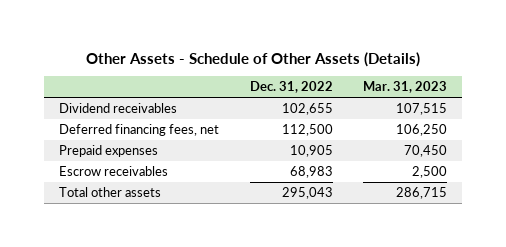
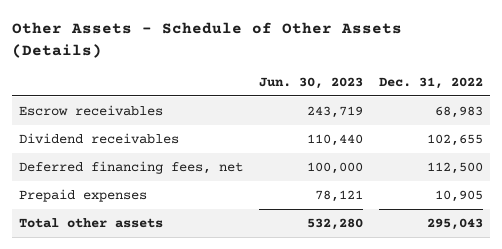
[363,81,448,94] Mar. 31, 2023 -> none
none -> [259,77,364,90] Jun. 30, 2023
[59,165,169,176] Escrow receivables -> [19,104,164,116] Escrow receivables

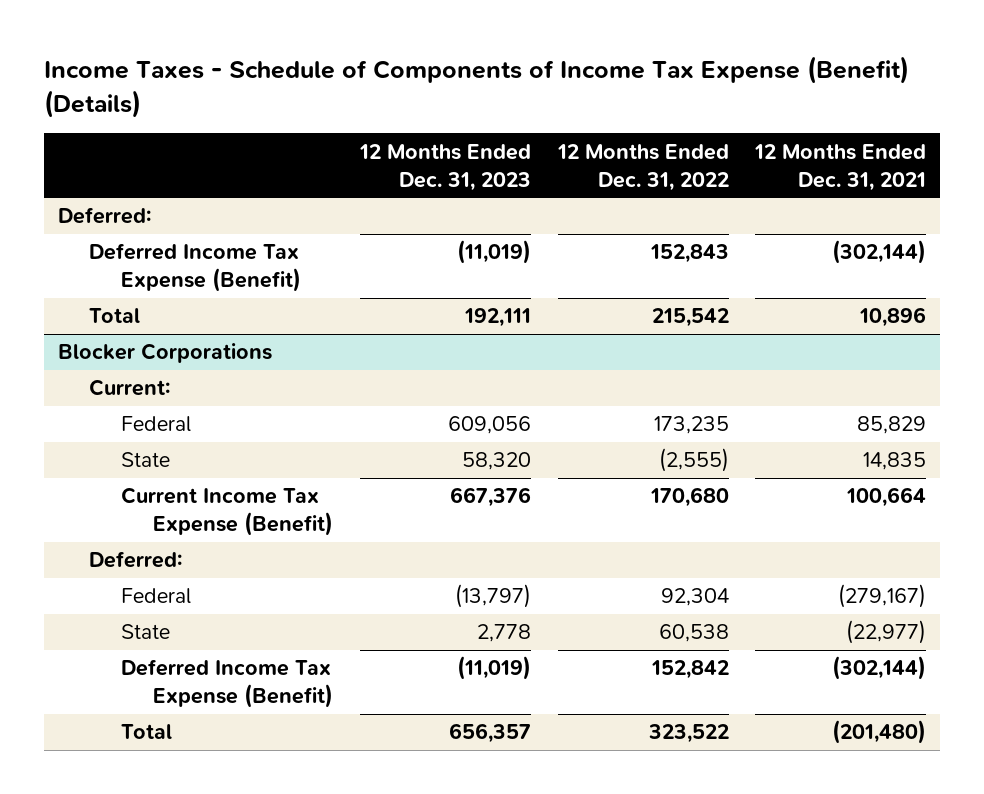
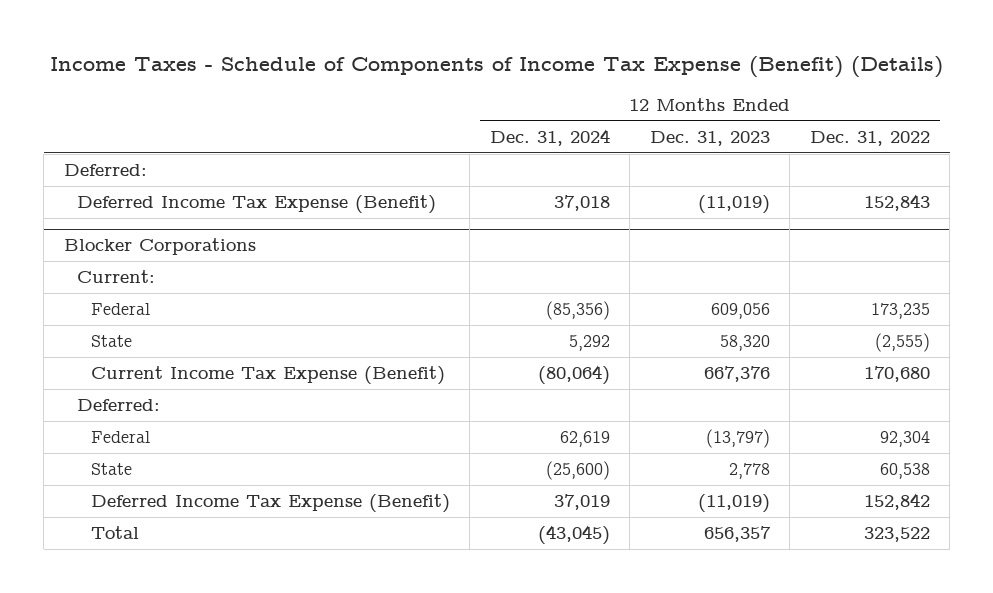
[754,143,927,191] 12 Months Ended Dec. 31, 2021 -> none
none -> [489,128,610,146] Dec. 31, 2024
[89,308,141,324] Total -> none

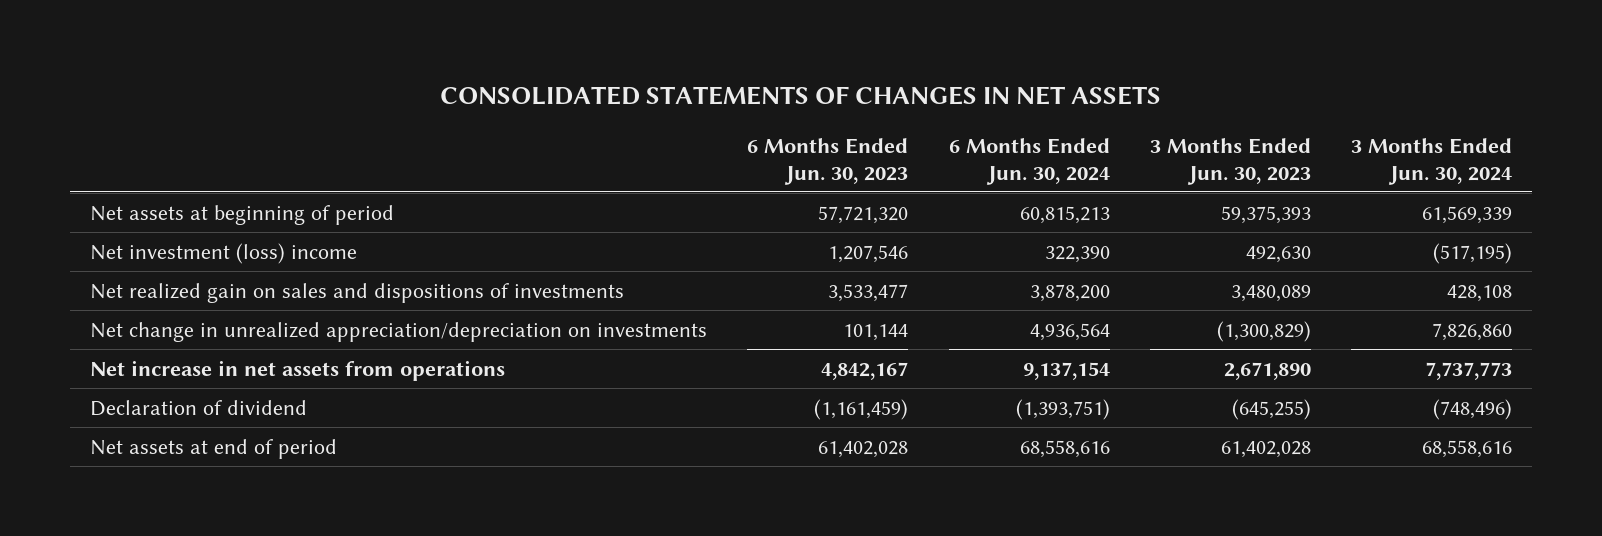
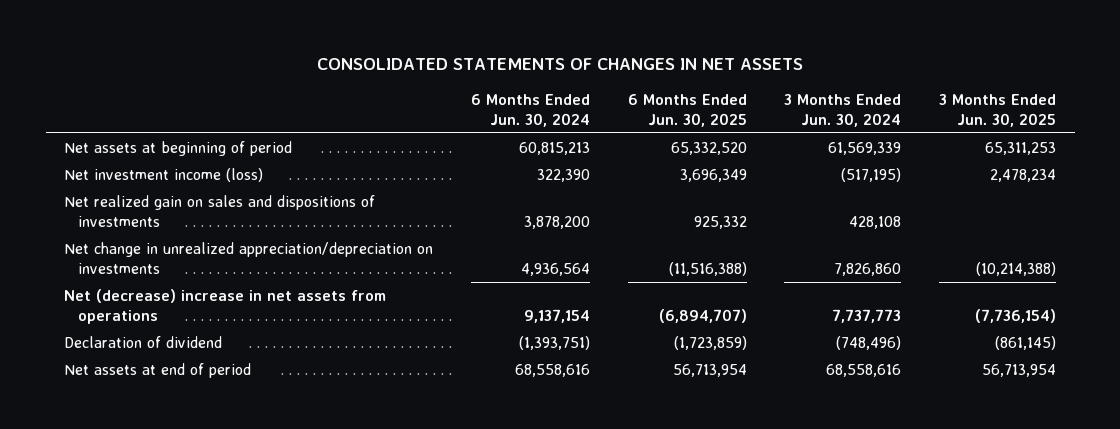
[747,137,909,185] 6 Months Ended Jun. 30, 2023 -> none
[1149,137,1311,185] 3 Months Ended Jun. 30, 2023 -> none
none -> [627,93,747,127] 6 Months Ended Jun. 30, 2025
none -> [938,93,1056,127] 3 Months Ended Jun. 30, 2025
[90,242,358,264] Net investment (loss) income -> [64,167,264,182] Net investment income (loss)
[90,359,506,381] Net increase in net assets from operations -> [64,288,387,324] Net (decrease) increase in net assets from operations

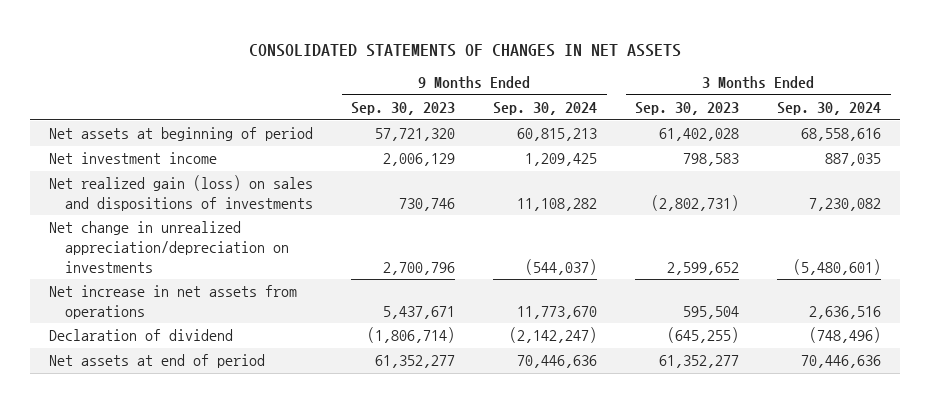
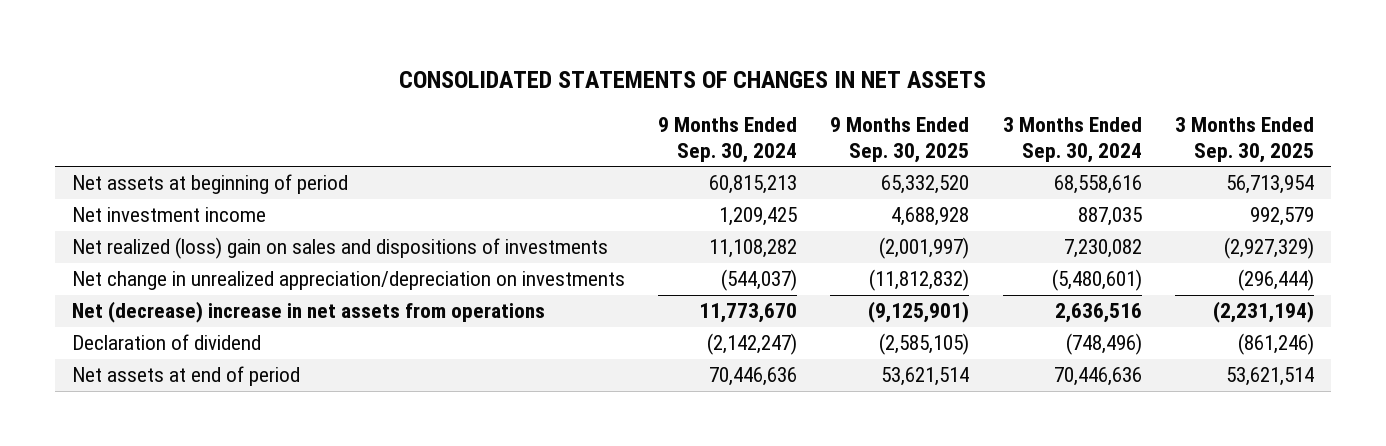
[351,102,456,116] Sep. 30, 2023 -> none
[635,102,740,116] Sep. 30, 2023 -> none
none -> [830,116,970,163] 9 Months Ended Sep. 30, 2025
none -> [1175,116,1315,163] 3 Months Ended Sep. 30, 2025
[49,175,314,212] Net realized gain (loss) on sales and dispositions of investments -> [71,237,608,260] Net realized (loss) gain on sales and dispositions of investments
[49,285,298,320] Net increase in net assets from operations -> [71,301,545,324] Net (decrease) increase in net assets from operations

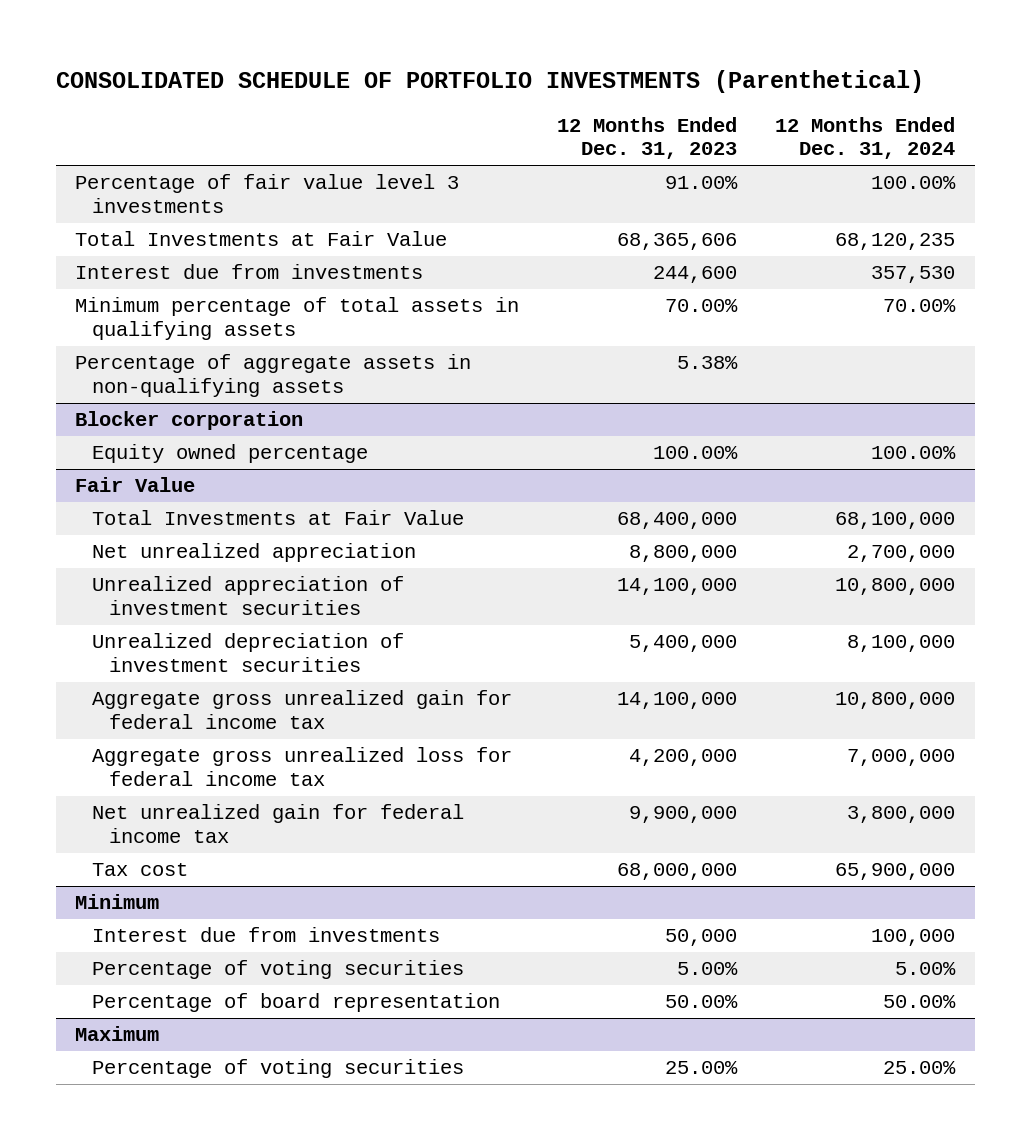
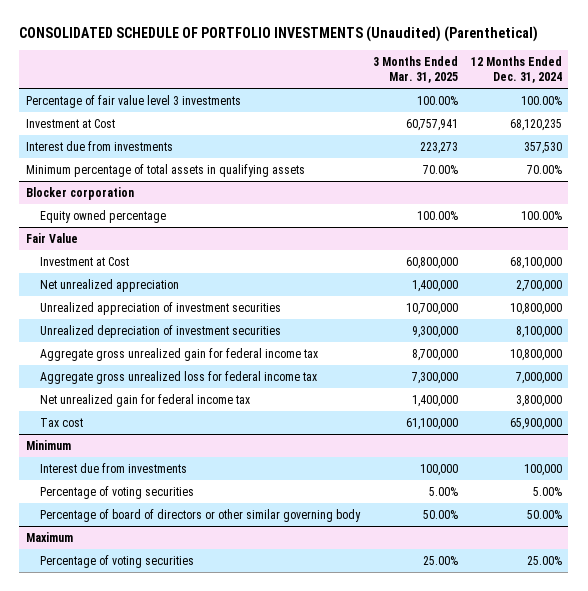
[55,69,924,93] CONSOLIDATED SCHEDULE OF PORTFOLIO INVESTMENTS (Parenthetical) -> [19,25,539,42] CONSOLIDATED SCHEDULE OF PORTFOLIO INVESTMENTS (Unaudited) (Parenthetical)
[557,116,738,160] 12 Months Ended Dec. 31, 2023 -> none
none -> [372,55,458,84] 3 Months Ended Mar. 31, 2025
[75,231,448,247] Total Investments at Fair Value -> [25,118,115,128] Investment at Cost
[75,354,472,398] Percentage of aggregate assets in non-qualifying assets -> none
[91,510,464,526] Total Investments at Fair Value -> [39,256,129,266] Investment at Cost
[91,993,500,1013] Percentage of board representation -> [39,508,361,522] Percentage of board of directors or other similar governing body

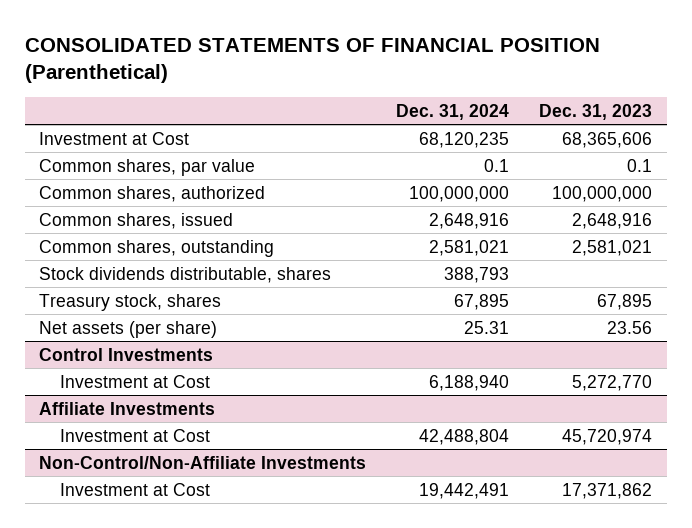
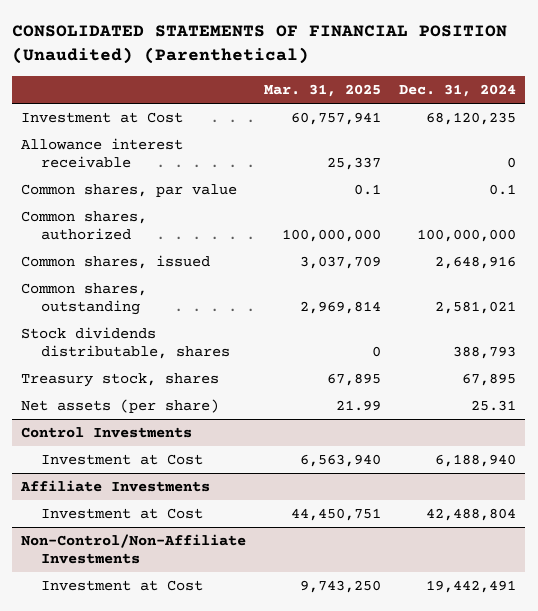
[24,37,600,84] CONSOLIDATED STATEMENTS OF FINANCIAL POSITION (Parenthetical) -> [12,25,508,65] CONSOLIDATED STATEMENTS OF FINANCIAL POSITION (Unaudited) (Parenthetical)
[539,103,653,120] Dec. 31, 2023 -> none
none -> [264,83,382,97] Mar. 31, 2025
none -> [21,138,184,168] Allowance interest receivable

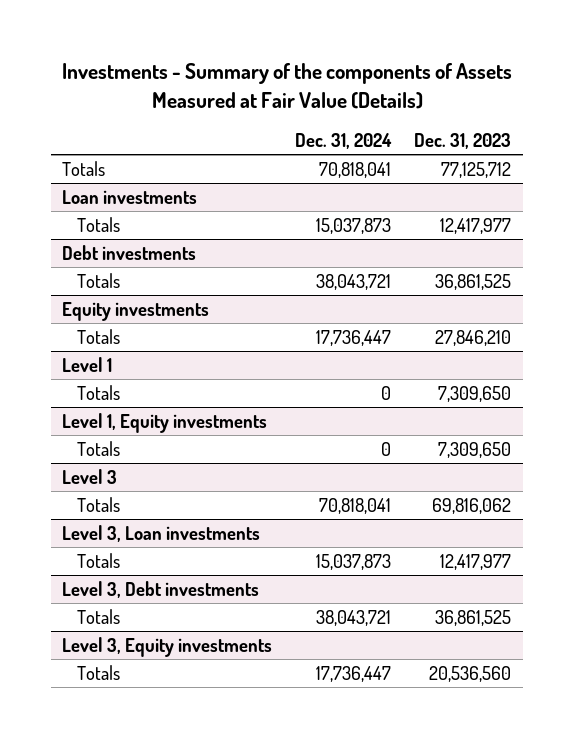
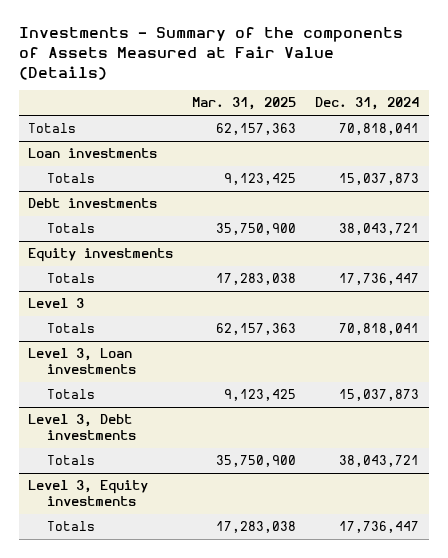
[414,133,512,150] Dec. 31, 2023 -> none
none -> [192,97,297,111] Mar. 31, 2025
[62,356,113,372] Level 1 -> none
[77,384,121,400] Totals -> none
[62,412,268,433] Level 1, Equity investments -> none
[77,440,121,456] Totals -> none

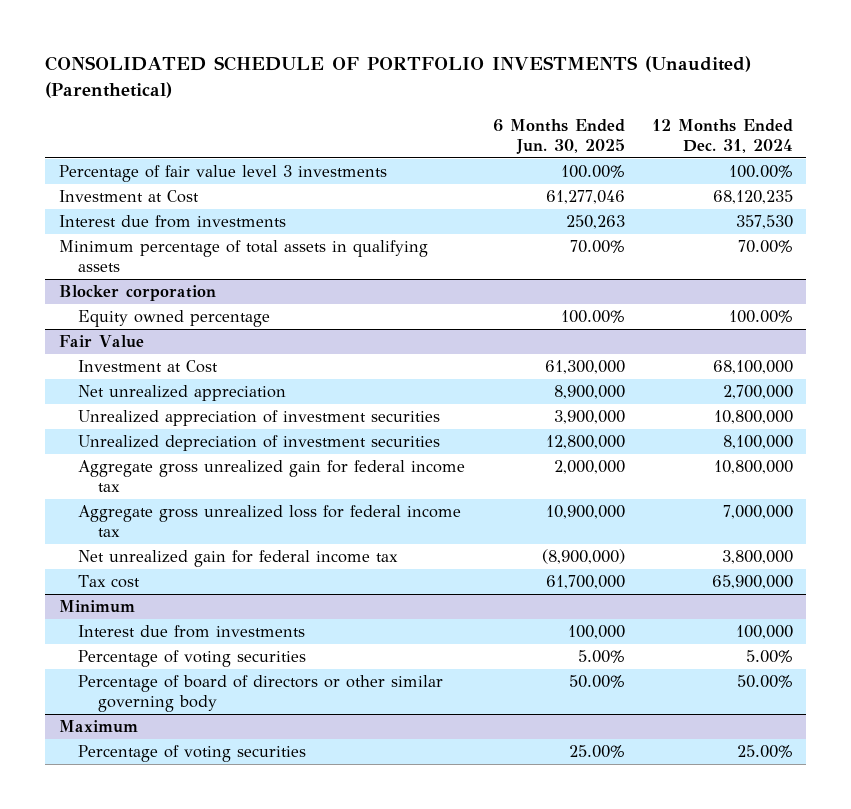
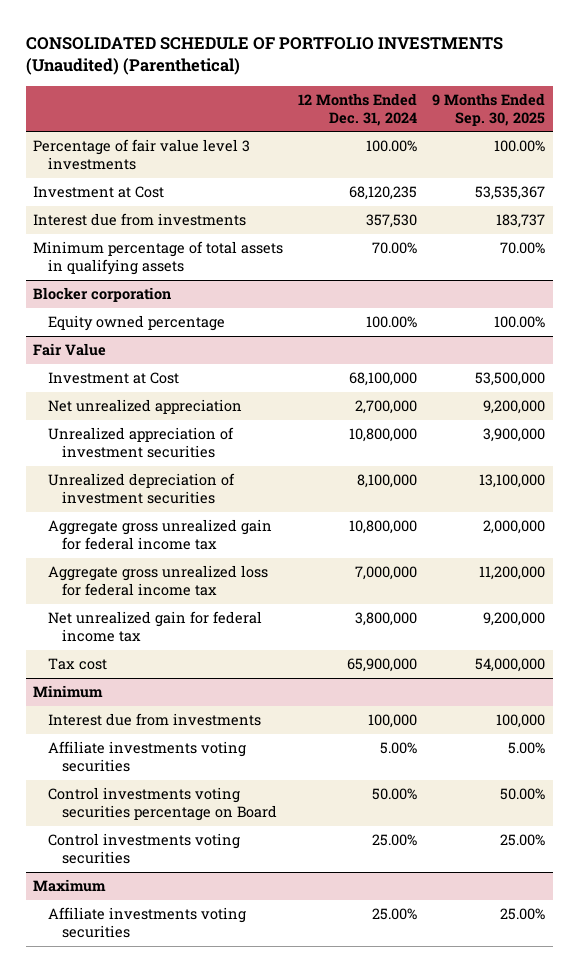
[492,118,625,154] 6 Months Ended Jun. 30, 2025 -> none
none -> [432,92,546,126] 9 Months Ended Sep. 30, 2025
[78,650,307,668] Percentage of voting securities -> none
[78,675,444,713] Percentage of board of directors or other similar governing body -> none
none -> [47,741,246,772] Affiliate investments voting securities
none -> [47,787,278,821] Control investments voting securities percentage on Board
none -> [47,833,240,864] Control investments voting securities
[78,745,307,763] Percentage of voting securities -> none
none -> [47,907,246,938] Affiliate investments voting securities

